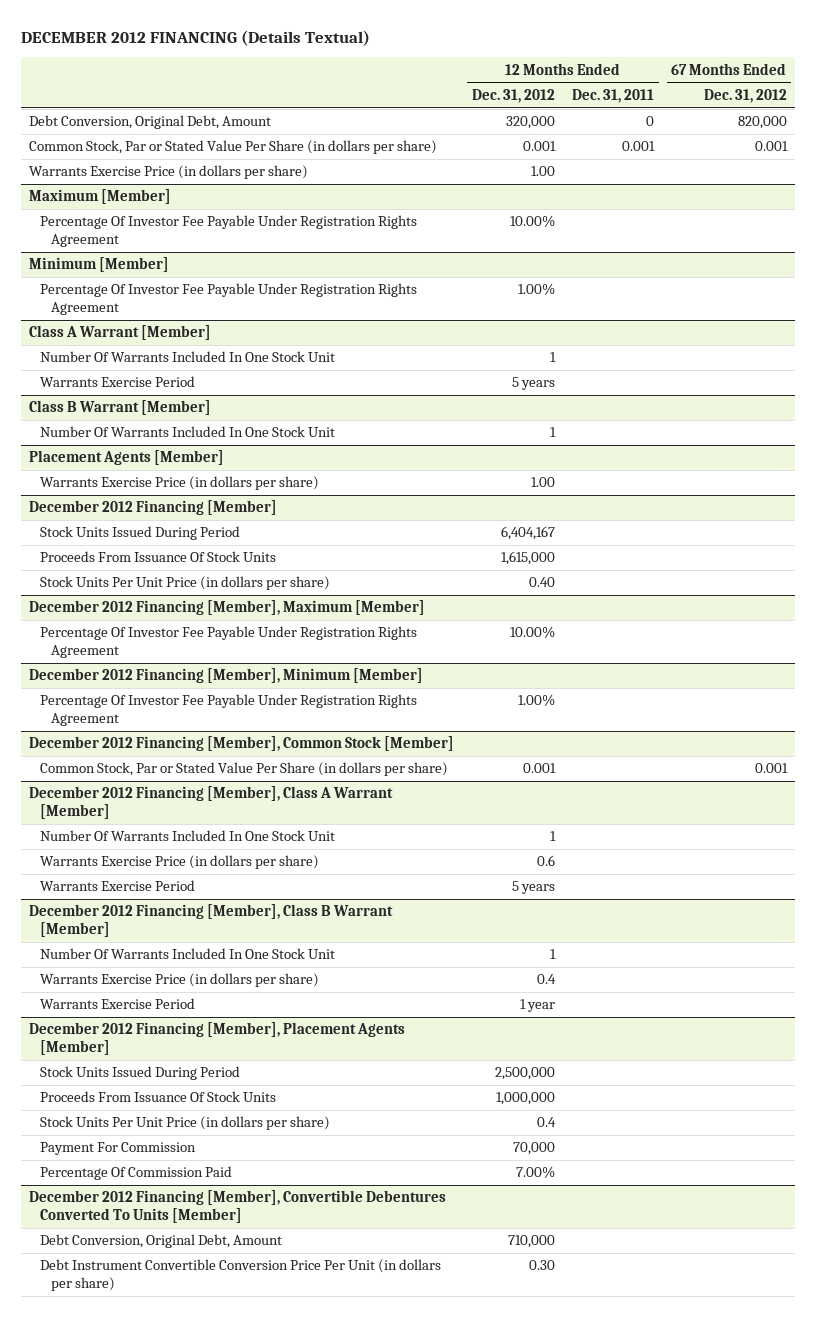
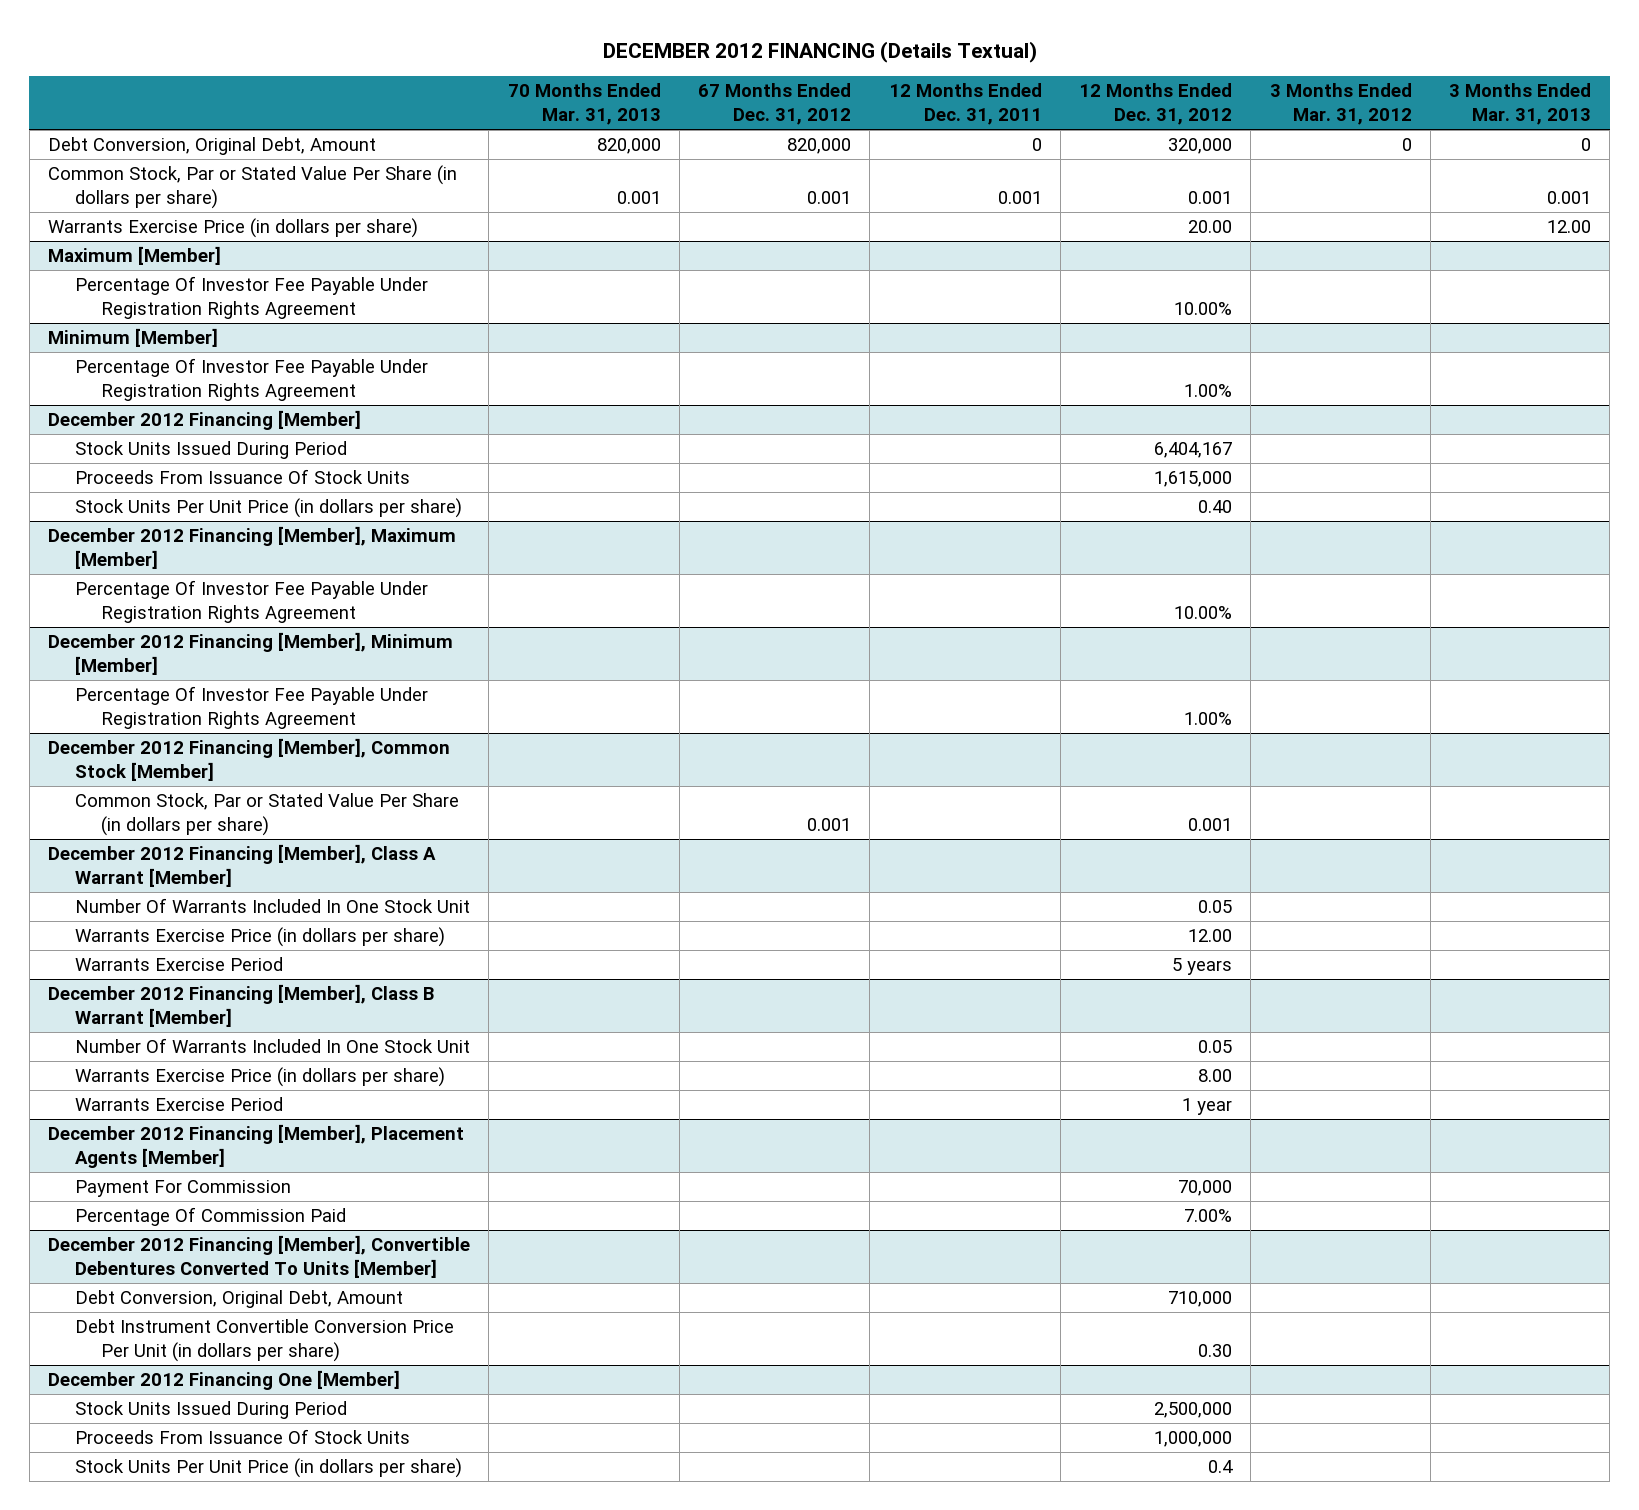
none -> [507,83,661,126] 70 Months Ended Mar. 31, 2013
none -> [1269,83,1412,126] 3 Months Ended Mar. 31, 2012
none -> [1449,83,1592,126] 3 Months Ended Mar. 31, 2013
[530,166,555,177] 1.00 -> [1188,220,1233,234] 20.00
[29,325,212,341] Class A Warrant [Member] -> none
[40,351,336,363] Number Of Warrants Included In One Stock Unit -> none
[40,376,196,388] Warrants Exercise Period -> none
[29,400,212,416] Class B Warrant [Member] -> none
[40,426,336,438] Number Of Warrants Included In One Stock Unit -> none
[29,450,225,466] Placement Agents [Member] -> none
[40,476,320,491] Warrants Exercise Price (in dollars per share) -> none
[549,831,556,842] 1 -> [1198,900,1233,914] 0.05
[536,855,555,867] 0.6 -> [1188,929,1233,943] 12.00
[549,949,556,960] 1 -> [1198,1040,1233,1054] 0.05
[536,974,556,985] 0.4 -> [1198,1069,1233,1083] 8.00
[40,1066,241,1081] Stock Units Issued During Period -> none
[40,1091,277,1103] Proceeds From Issuance Of Stock Units -> none
[40,1116,331,1131] Stock Units Per Unit Price (in dollars per share) -> none
none -> [48,1370,401,1391] December 2012 Financing One [Member]
none -> [74,1401,347,1420] Stock Units Issued During Period
none -> [74,1429,410,1445] Proceeds From Issuance Of Stock Units
none -> [74,1458,462,1479] Stock Units Per Unit Price (in dollars per share)

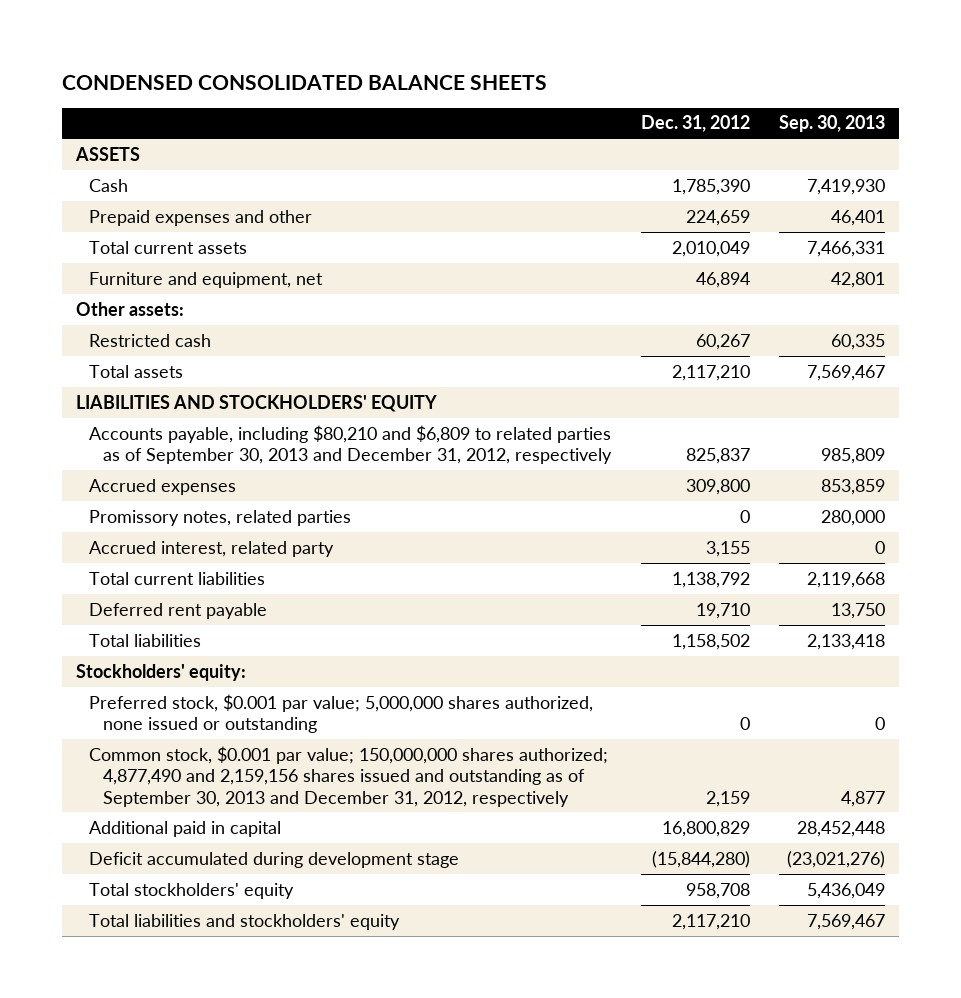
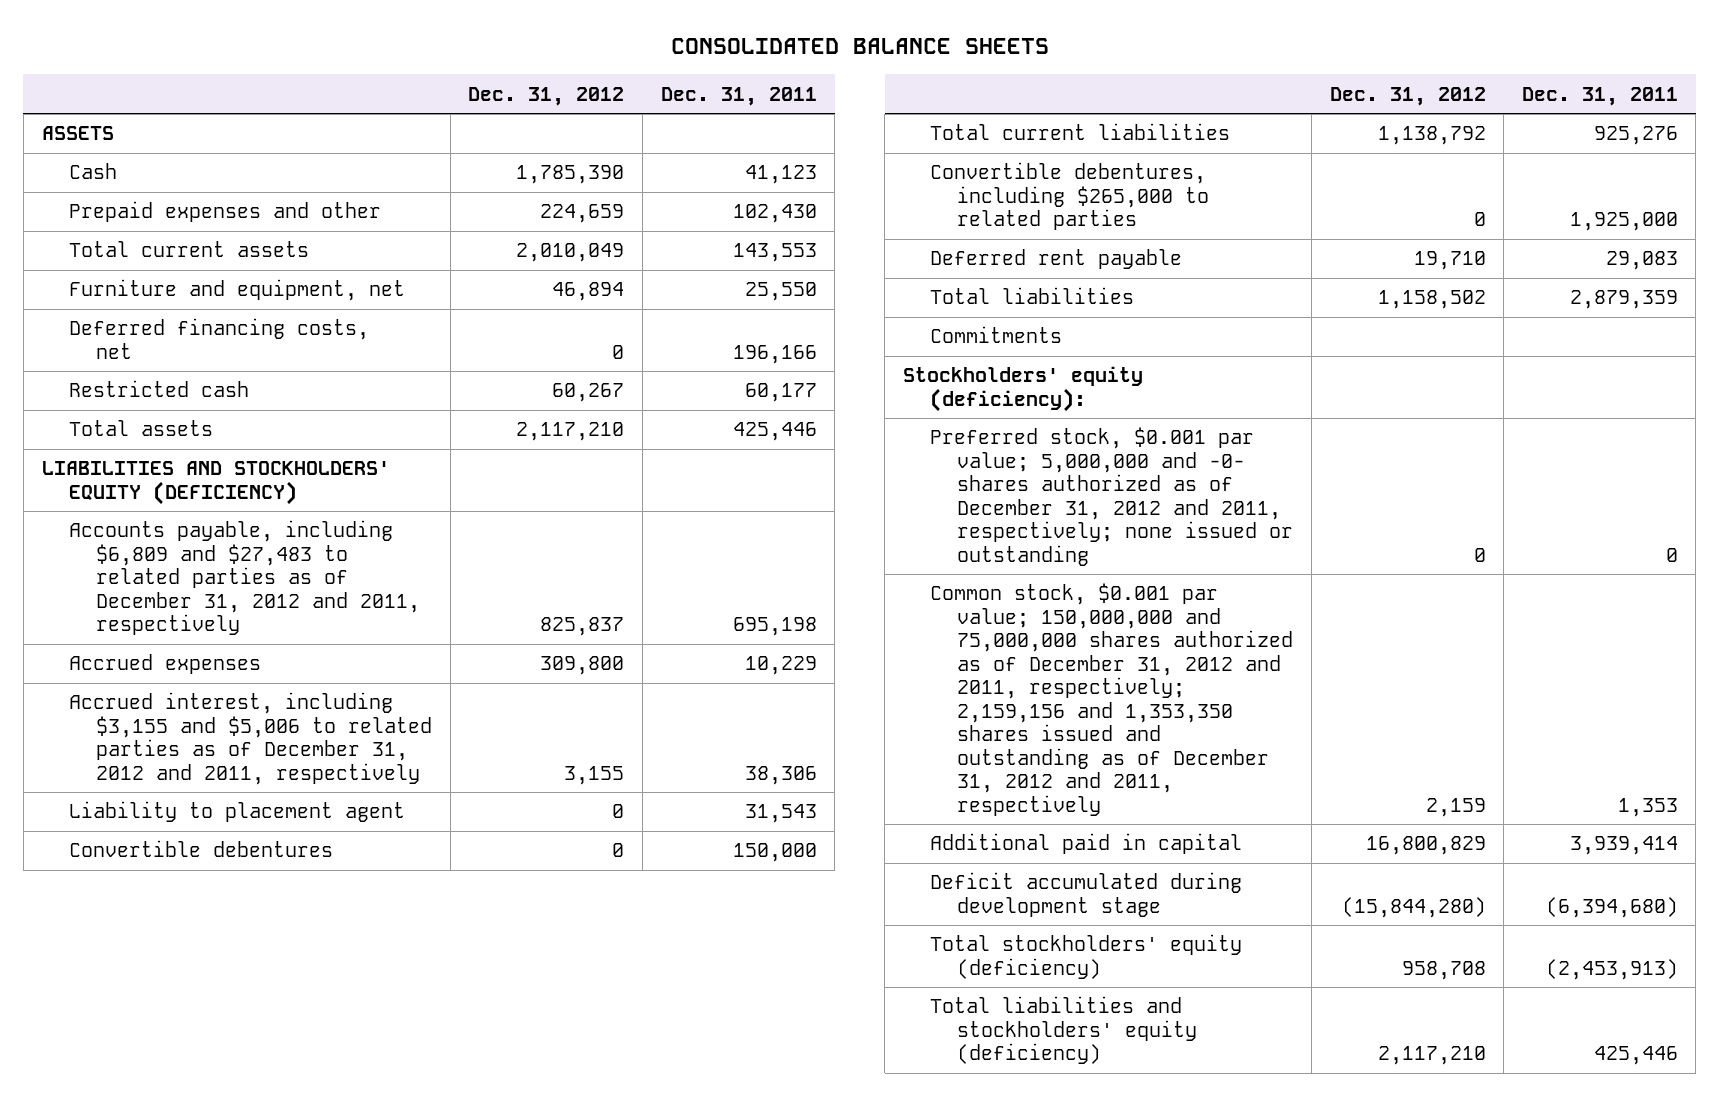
[61,74,547,90] CONDENSED CONSOLIDATED BALANCE SHEETS -> [670,38,1049,55] CONSOLIDATED BALANCE SHEETS
[778,115,885,133] Sep. 30, 2013 -> none
none -> [660,86,817,106] Dec. 31, 2011
[76,301,185,316] Other assets: -> none
none -> [68,318,369,359] Deferred financing costs, net
[76,394,438,412] LIABILITIES AND STOCKHOLDERS' EQUITY -> [41,461,390,505] LIABILITIES AND STOCKHOLDERS' EQUITY (DEFICIENCY)
[89,424,612,465] Accounts payable, including $80,210 and $6,809 to related parties as of September 30, 2013 and December 31, 2012, respectively -> [68,520,421,636] Accounts payable, including $6,809 and $27,483 to related parties as of December 31, 2012 and 2011, respectively
[89,509,352,526] Promissory notes, related parties -> none
[89,540,335,557] Accrued interest, related party -> [68,692,433,785] Accrued interest, including $3,155 and $5,006 to related parties as of December 31, 2012 and 2011, respectively
none -> [68,801,405,823] Liability to placement agent
none -> [68,840,333,858] Convertible debentures
none -> [930,162,1210,231] Convertible debentures, including $265,000 to related parties
none -> [930,326,1063,344] Commitments
[76,663,247,681] Stockholders' equity: -> [902,366,1143,412] Stockholders' equity (deficiency):
[89,693,594,734] Preferred stock, $0.001 par value; 5,000,000 shares authorized, none issued or outstanding -> [930,427,1294,566] Preferred stock, $0.001 par value; 5,000,000 and -0- shares authorized as of December 31, 2012 and 2011, respectively; none issued or outstanding
[89,745,609,807] Common stock, $0.001 par value; 150,000,000 shares authorized; 4,877,490 and 2,159,156 shares issued and outstanding as of September 30, 2013 and December 31, 2012, respectively -> [930,583,1294,816] Common stock, $0.001 par value; 150,000,000 and 75,000,000 shares authorized as of December 31, 2012 and 2011, respectively; 2,159,156 and 1,353,350 shares issued and outstanding as of December 31, 2012 and 2011, respectively
[89,882,295,899] Total stockholders' equity -> [930,934,1243,979] Total stockholders' equity (deficiency)
[89,913,401,930] Total liabilities and stockholders' equity -> [930,996,1198,1065] Total liabilities and stockholders' equity (deficiency)

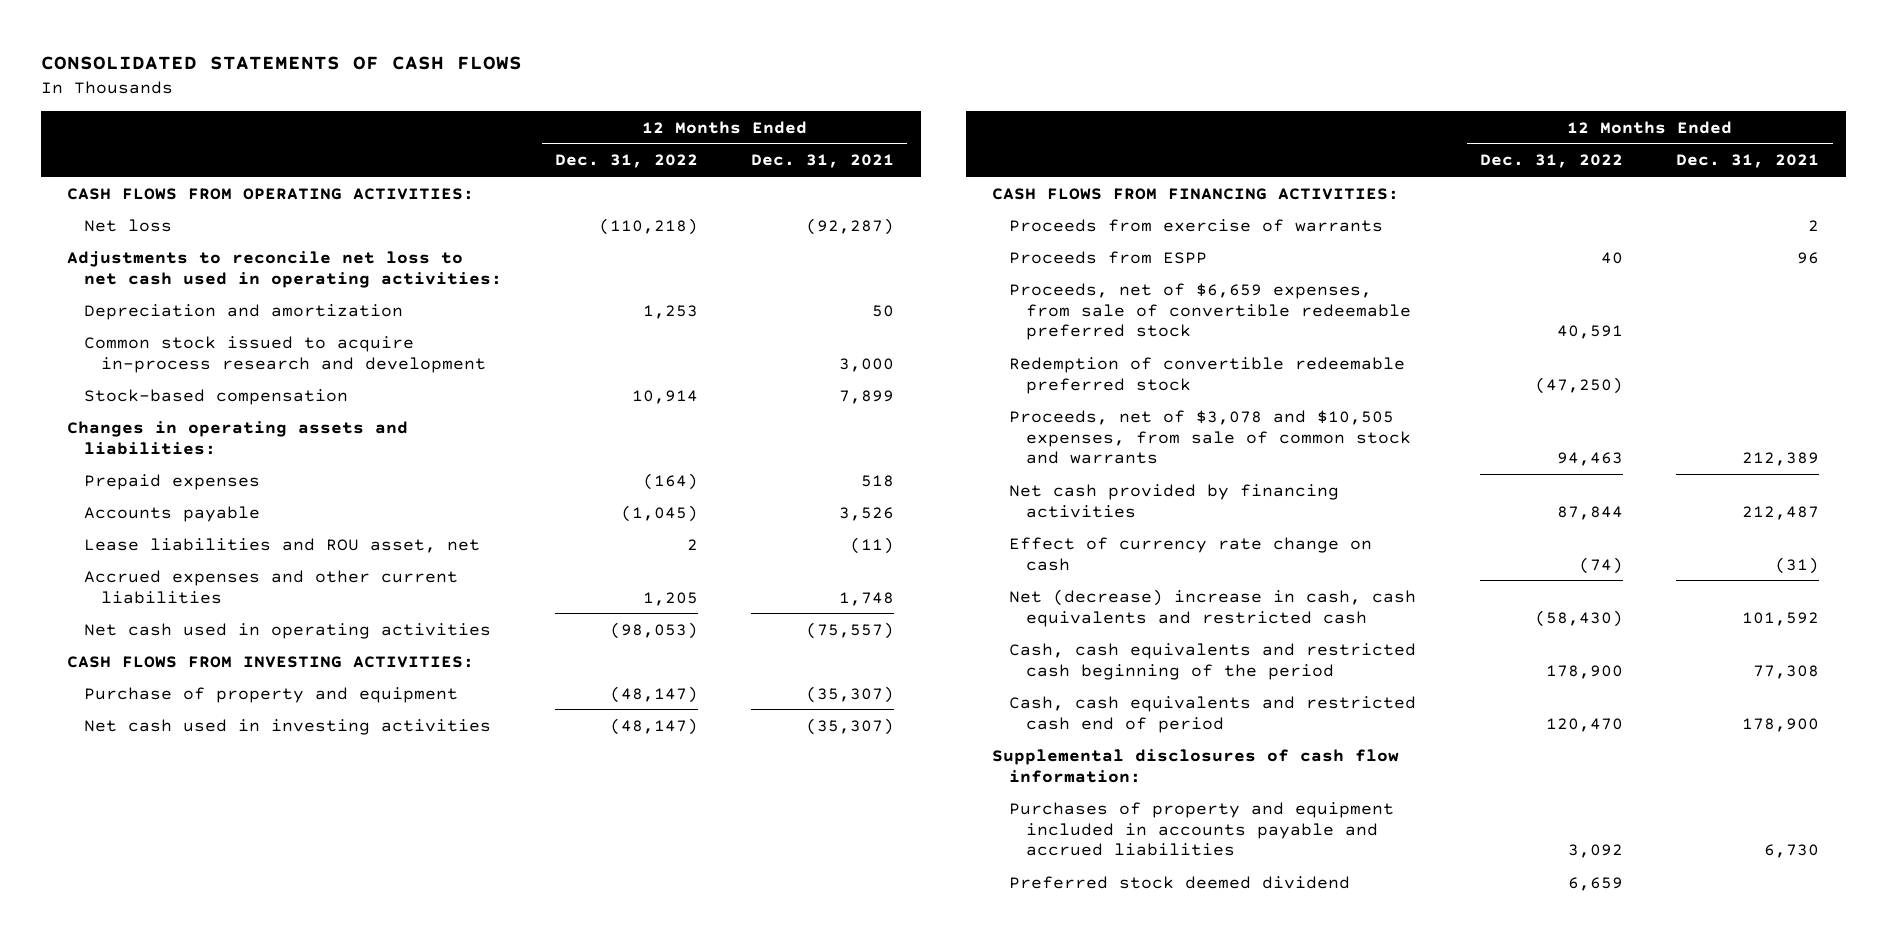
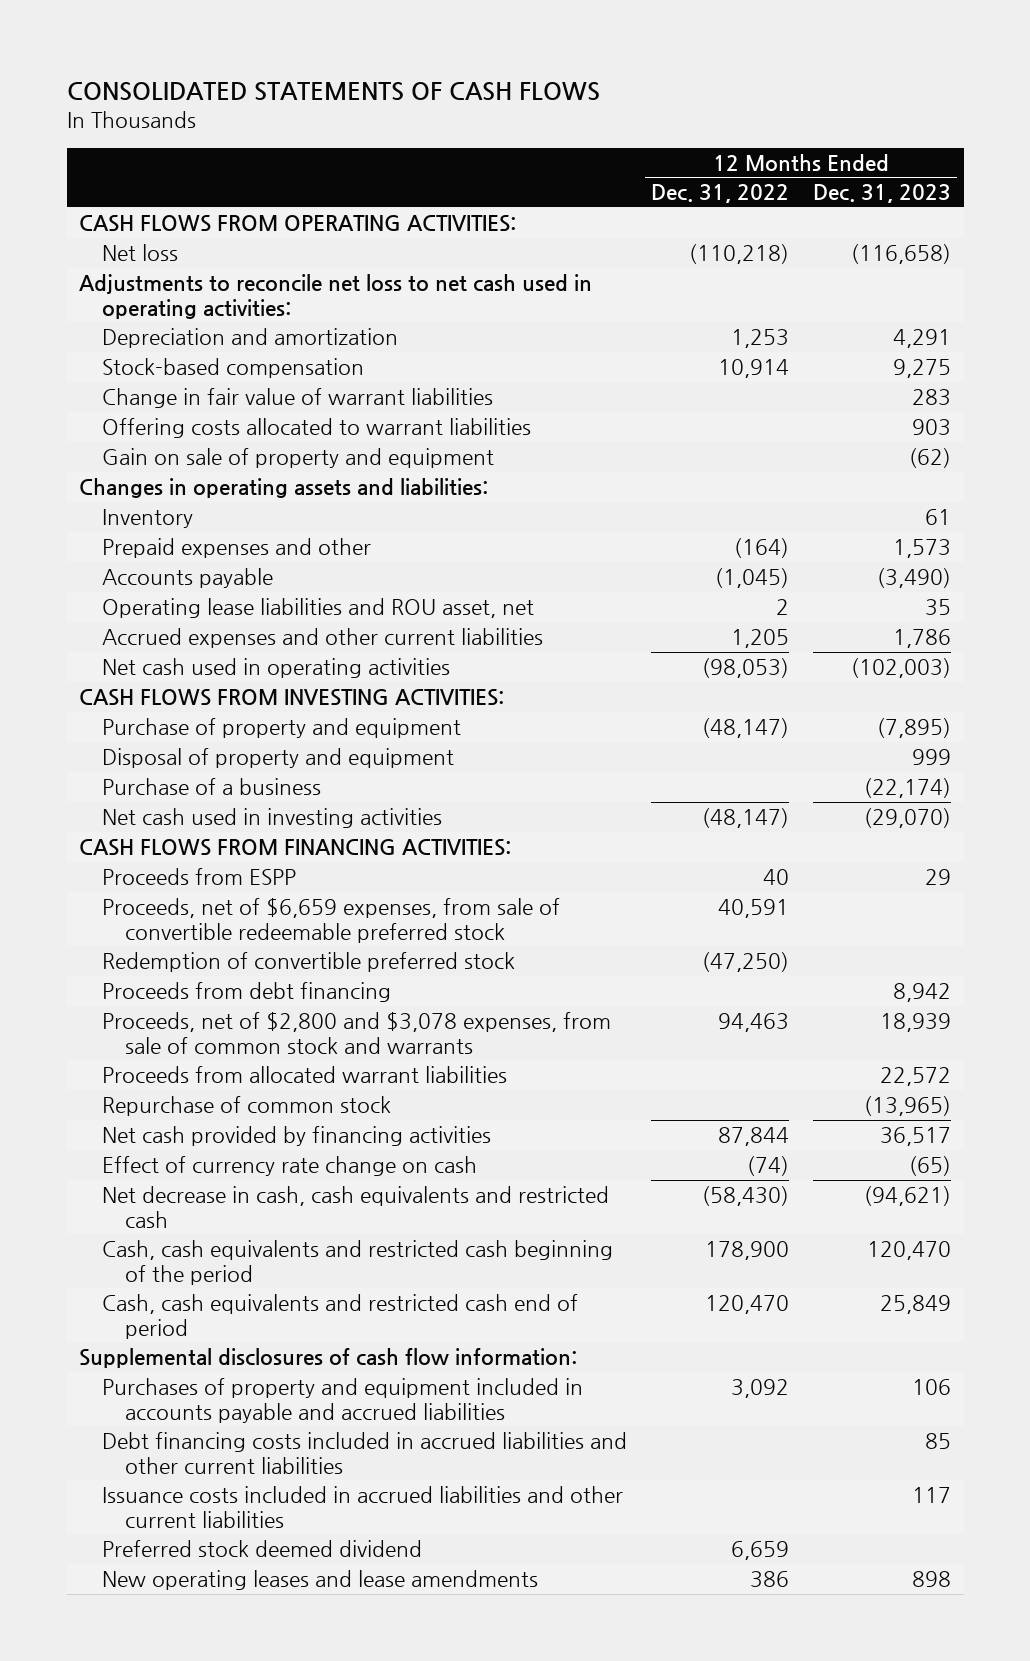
[751,154,895,169] Dec. 31, 2021 -> none
none -> [813,184,952,204] Dec. 31, 2023
[84,335,487,373] Common stock issued to acquire in-process research and development -> none
none -> [101,388,493,409] Change in fair value of warrant liabilities
none -> [101,418,531,439] Offering costs allocated to warrant liabilities
none -> [101,448,494,469] Gain on sale of property and equipment
none -> [101,509,193,529] Inventory
[84,473,261,490] Prepaid expenses -> [101,538,371,559] Prepaid expenses and other
[84,537,481,553] Lease liabilities and ROU asset, net -> [101,598,534,619] Operating lease liabilities and ROU asset, net
none -> [101,748,454,769] Disposal of property and equipment
none -> [101,778,321,796] Purchase of a business
[1009,218,1384,232] Proceeds from exercise of warrants -> none
[1009,356,1406,394] Redemption of convertible redeemable preferred stock -> [101,952,515,973] Redemption of convertible preferred stock
none -> [101,982,391,1003] Proceeds from debt financing
[1009,409,1412,465] Proceeds, net of $3,078 and $10,505 expenses, from sale of common stock and warrants -> [101,1012,611,1054] Proceeds, net of $2,800 and $3,078 expenses, from sale of common stock and warrants
none -> [101,1066,507,1084] Proceeds from allocated warrant liabilities
none -> [101,1096,391,1117] Repurchase of common stock
[1009,588,1417,627] Net (decrease) increase in cash, cash equivalents and restricted cash -> [101,1186,609,1228] Net decrease in cash, cash equivalents and restricted cash
none -> [101,1432,627,1474] Debt financing costs included in accrued liabilities and other current liabilities
none -> [101,1486,623,1528] Issuance costs included in accrued liabilities and other current liabilities
none -> [101,1570,538,1591] New operating leases and lease amendments

